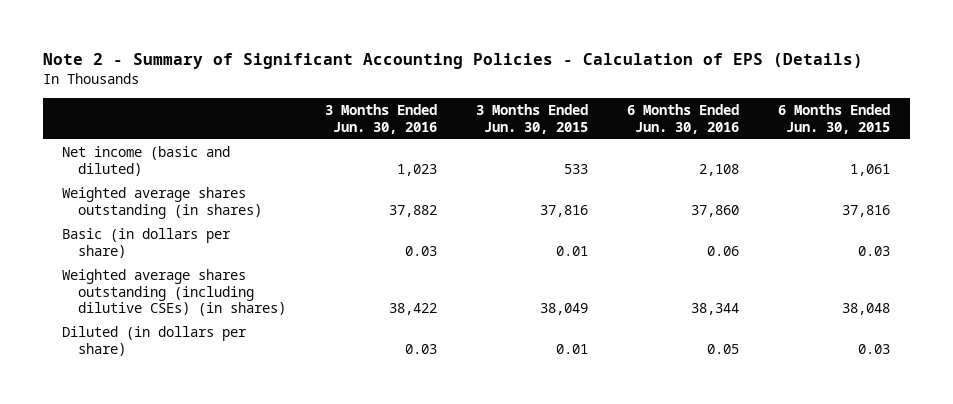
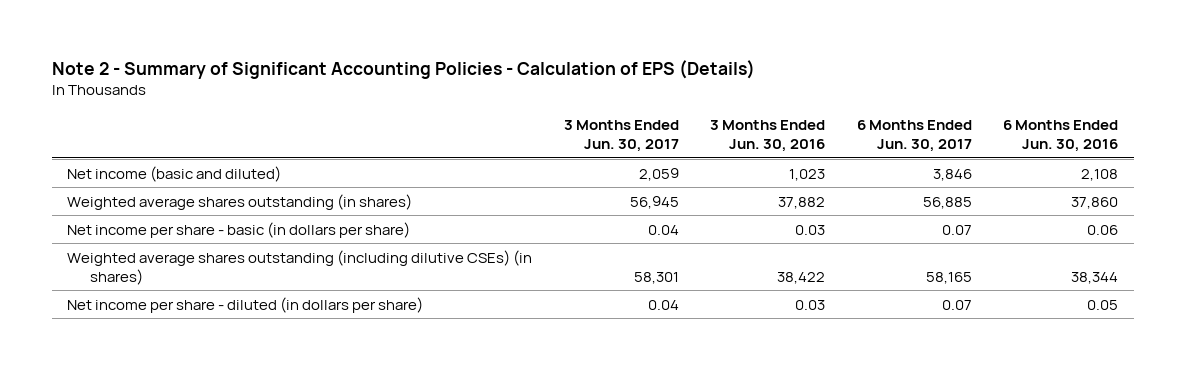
[476,104,589,134] 3 Months Ended Jun. 30, 2015 -> none
[778,104,891,134] 6 Months Ended Jun. 30, 2015 -> none
none -> [563,119,679,153] 3 Months Ended Jun. 30, 2017
none -> [856,119,972,153] 6 Months Ended Jun. 30, 2017
[62,228,232,258] Basic (in dollars per share) -> [67,221,411,238] Net income per share - basic (in dollars per share)
[62,326,248,356] Diluted (in dollars per share) -> [67,296,424,313] Net income per share - diluted (in dollars per share)

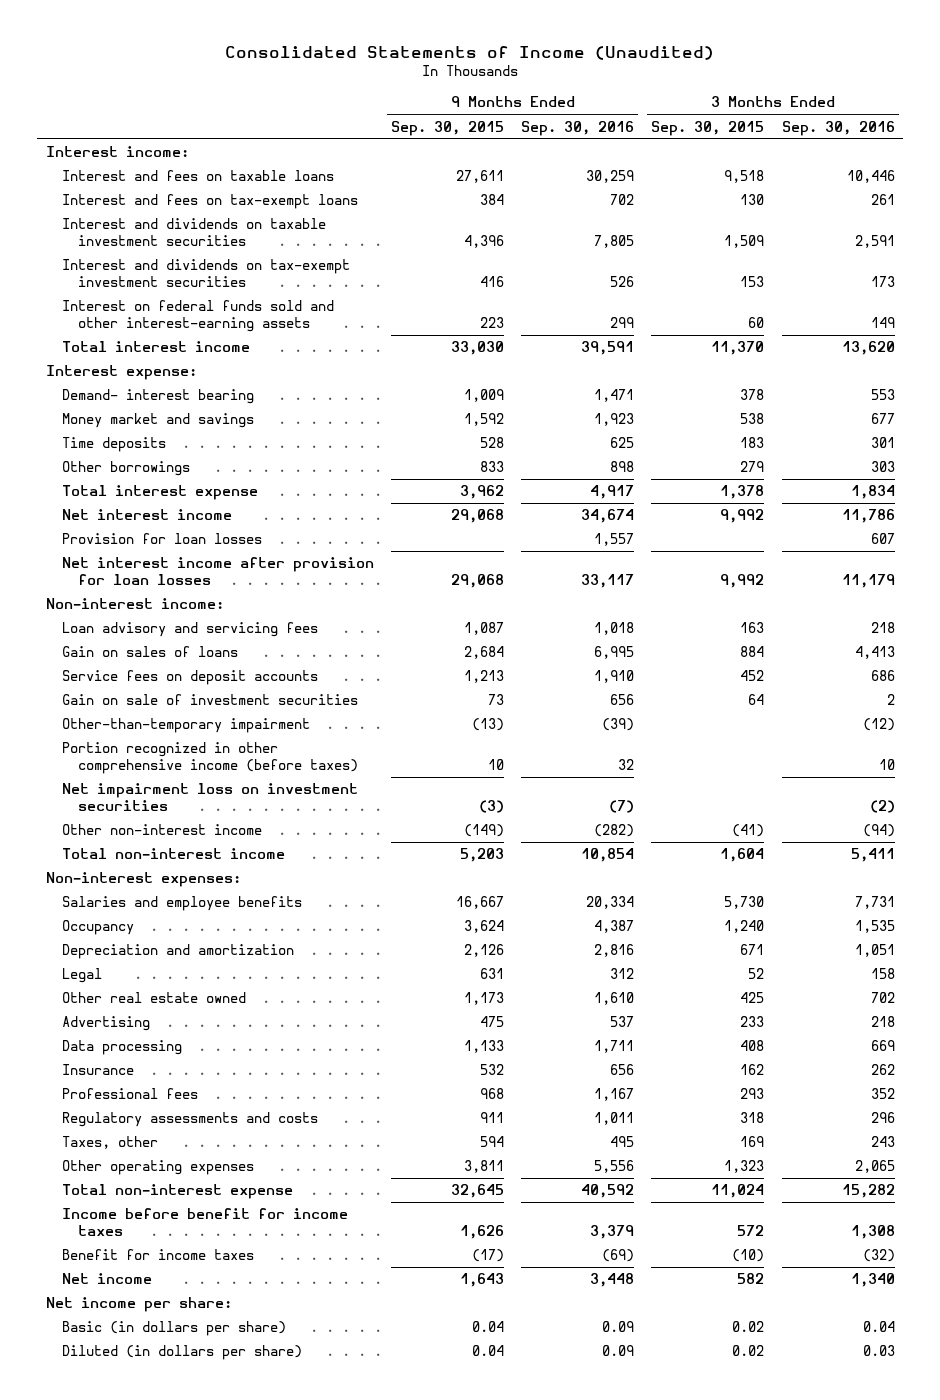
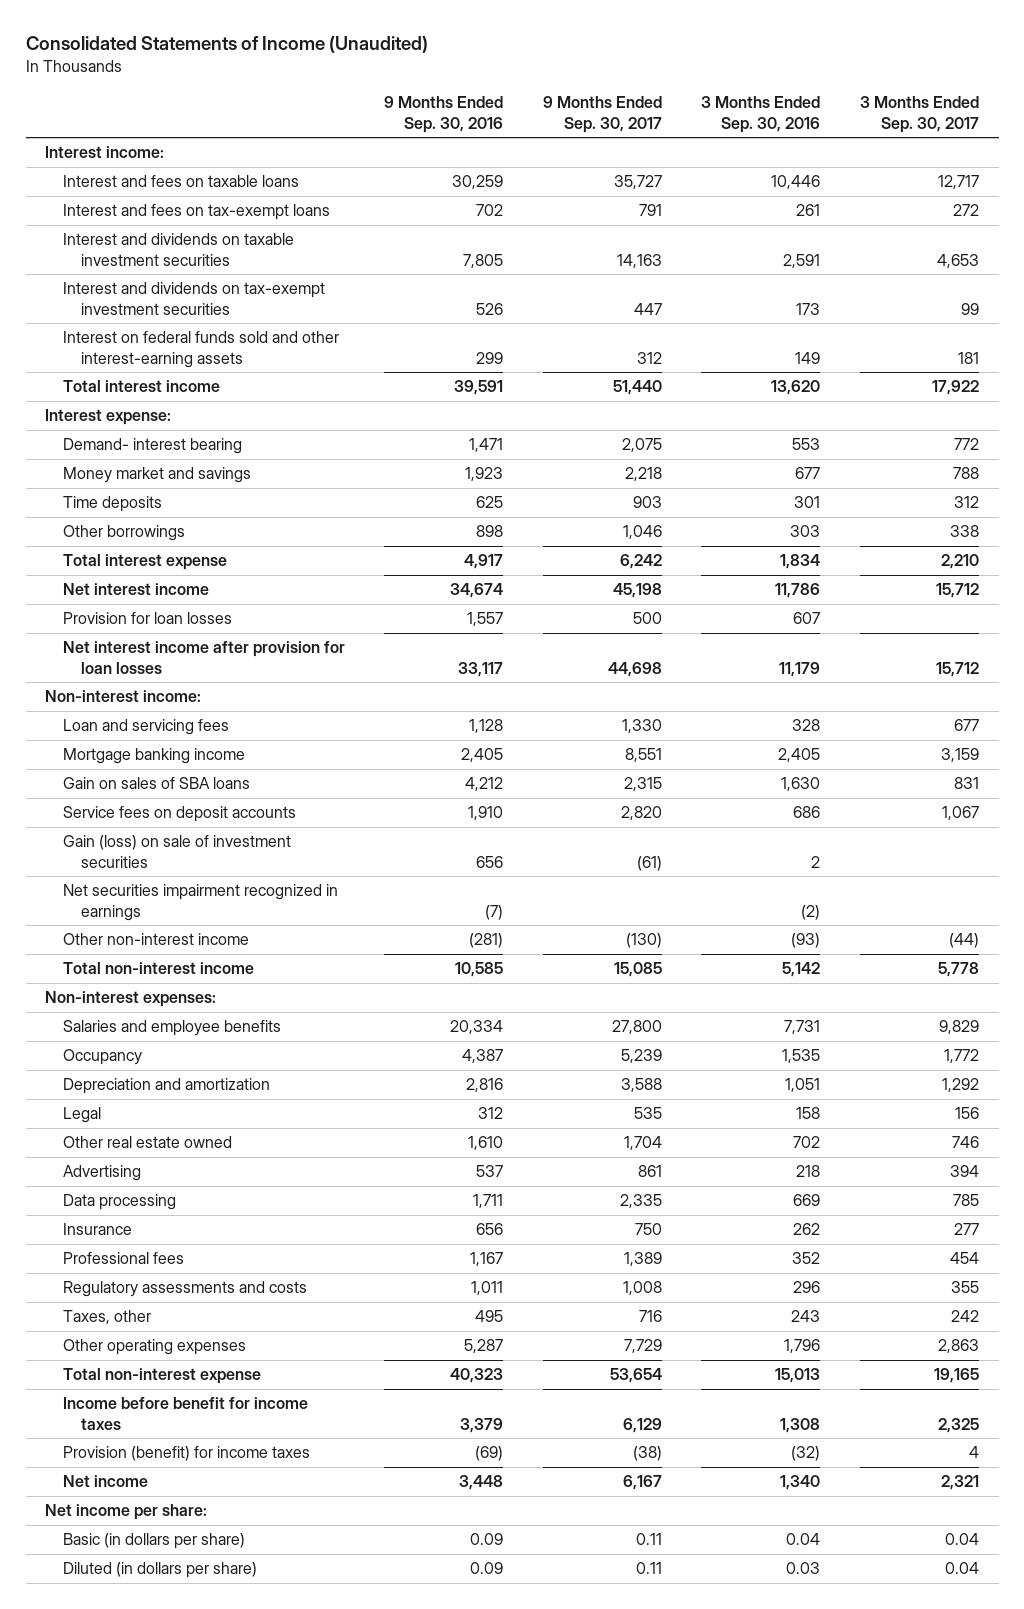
[390,120,504,136] Sep. 30, 2015 -> none
[651,120,765,136] Sep. 30, 2015 -> none
none -> [542,96,662,133] 9 Months Ended Sep. 30, 2017
none -> [859,96,979,133] 3 Months Ended Sep. 30, 2017
[61,622,318,638] Loan advisory and servicing fees -> [63,719,230,736] Loan and servicing fees
[594,622,635,636] 1,018 -> [469,719,504,734] 1,128
[870,622,895,634] 218 -> [792,719,821,732] 328
none -> [63,748,246,765] Mortgage banking income
[61,646,238,658] Gain on sales of loans -> [63,777,251,790] Gain on sales of SBA loans
[594,646,635,660] 6,995 -> [465,777,504,792] 4,212
[854,646,895,660] 4,413 -> [781,777,821,792] 1,630
[61,718,310,734] Other-than-temporary impairment -> none
[61,742,358,774] Portion recognized in other comprehensive income (before taxes) -> none
[61,694,358,706] Gain on sale of investment securities -> [63,835,292,868] Gain (loss) on sale of investment securities
[61,783,358,811] Net impairment loss on investment securities -> [63,884,339,921] Net securities impairment recognized in earnings
[594,824,635,838] (282) -> [469,933,504,949] (281)
[862,824,895,838] (94) -> [791,933,821,949] (93)
[581,848,635,863] 10,854 -> [455,962,504,978] 10,585
[850,848,895,863] 5,411 -> [782,962,821,978] 5,142
[594,1160,635,1174] 5,556 -> [464,1339,504,1354] 5,287
[854,1160,895,1174] 2,065 -> [784,1339,821,1354] 1,796
[581,1184,635,1199] 40,592 -> [450,1368,504,1384] 40,323
[841,1184,895,1199] 15,282 -> [775,1368,821,1384] 15,013
[61,1249,254,1261] Benefit for income taxes -> [63,1446,311,1462] Provision (benefit) for income taxes

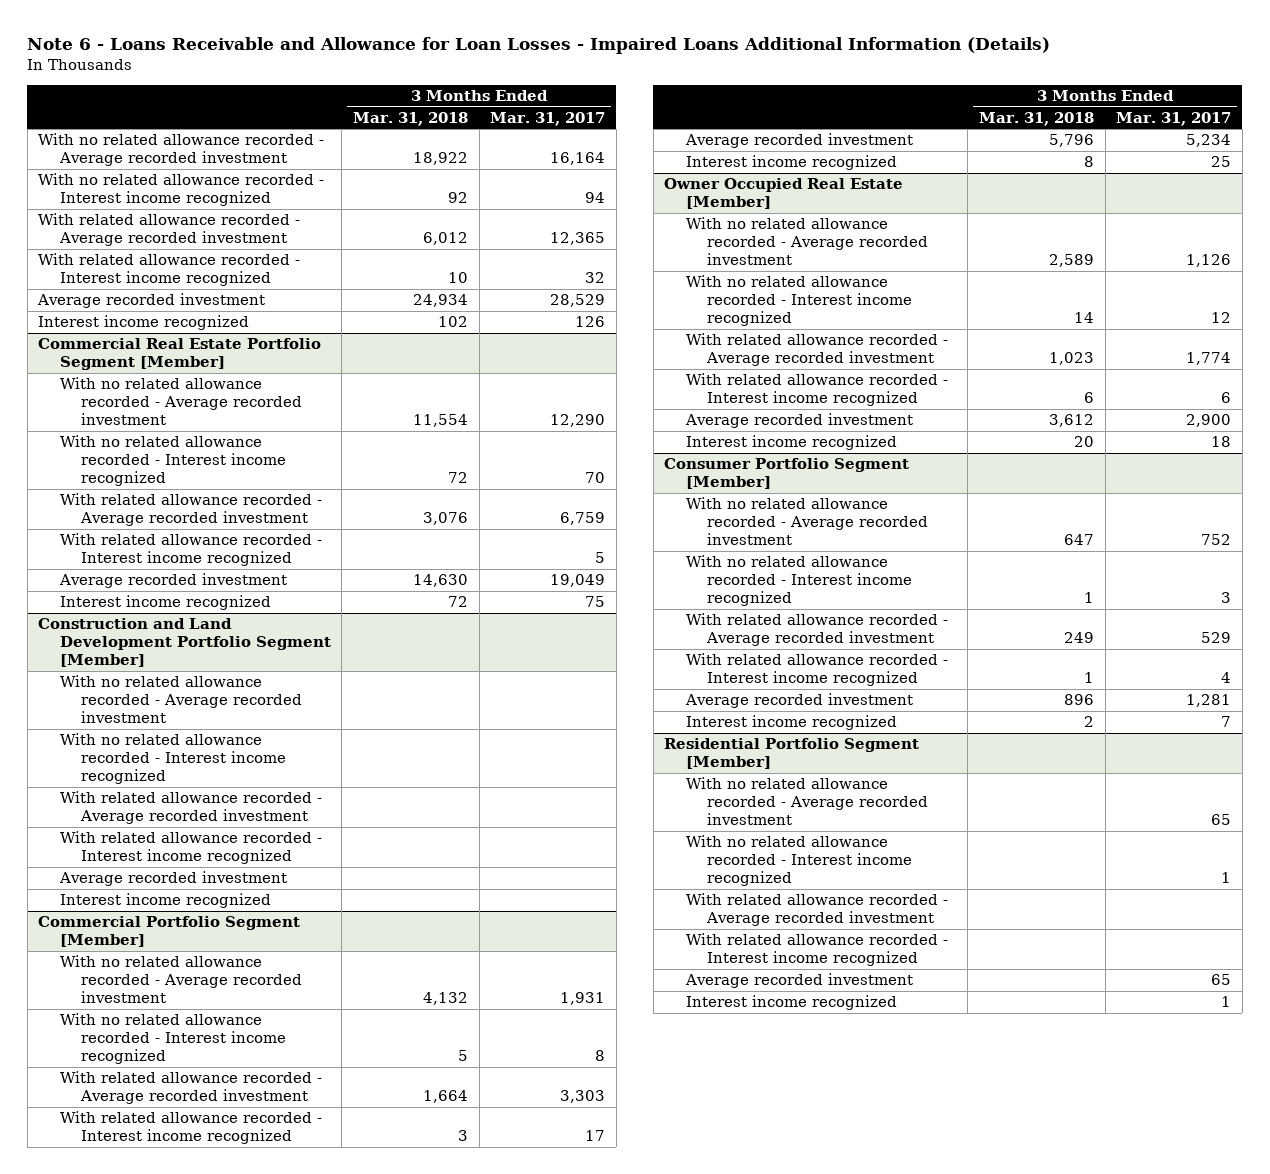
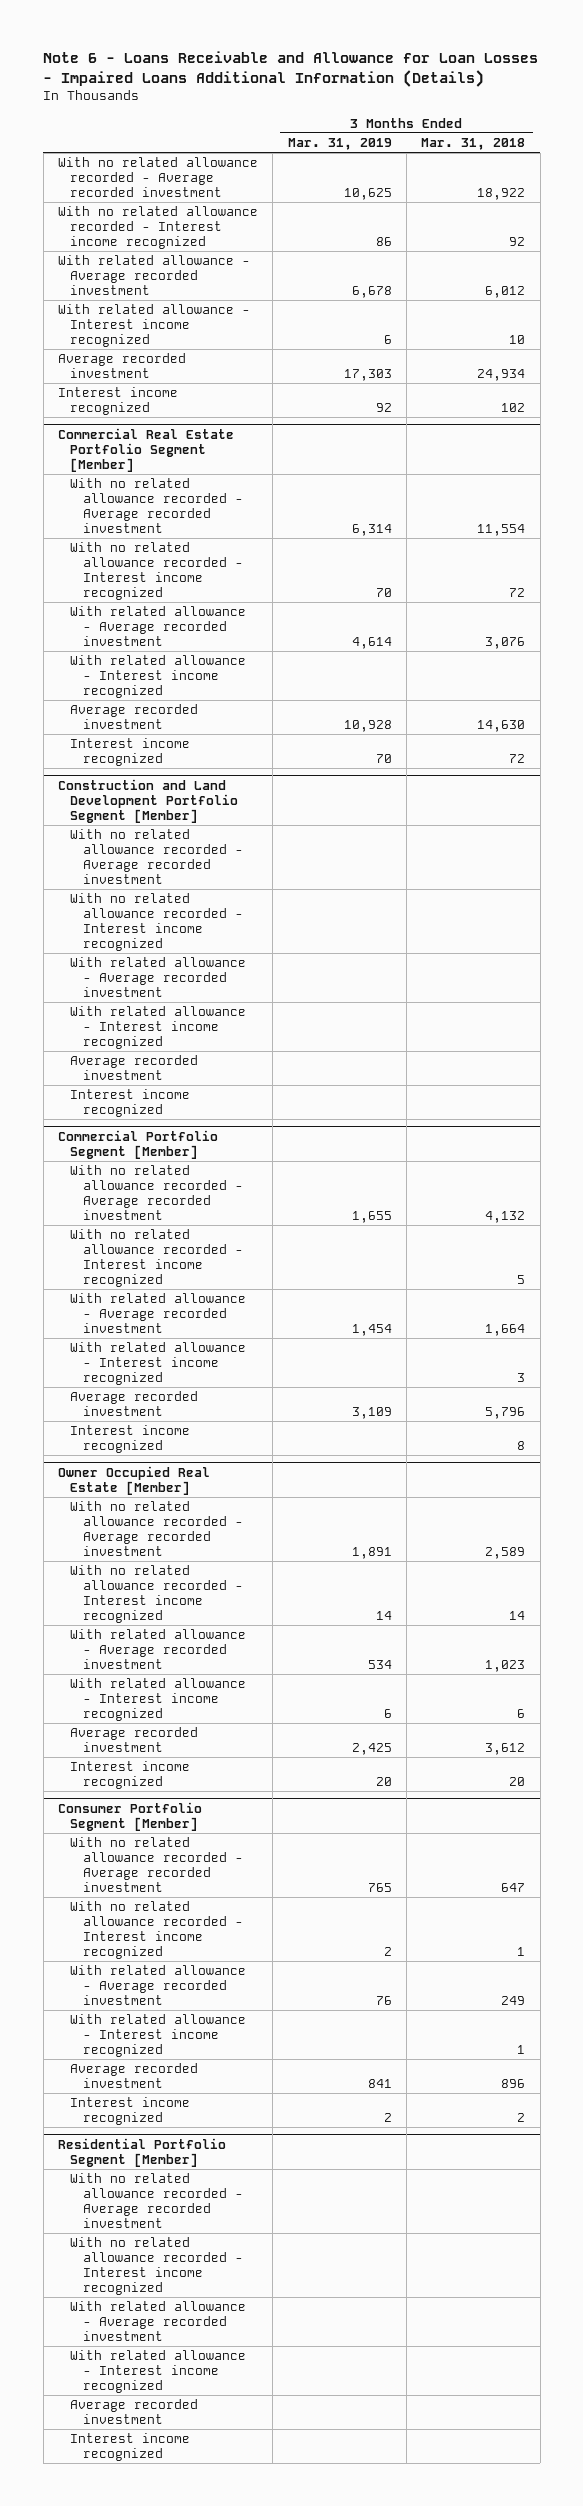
[490,111,606,126] Mar. 31, 2017 -> none
none -> [287,137,392,150] Mar. 31, 2019
[38,213,301,247] With related allowance recorded - Average recorded investment -> [57,255,250,296] With related allowance - Average recorded investment
[38,253,301,287] With related allowance recorded - Interest income recognized -> [57,304,250,348] With related allowance - Interest income recognized
[59,493,322,527] With related allowance recorded - Average recorded investment -> [70,606,247,647] With related allowance - Average recorded investment
[59,533,322,567] With related allowance recorded - Interest income recognized -> [70,655,247,699] With related allowance - Interest income recognized
[59,791,322,825] With related allowance recorded - Average recorded investment -> [70,957,247,998] With related allowance - Average recorded investment
[59,831,322,865] With related allowance recorded - Interest income recognized -> [70,1006,247,1050] With related allowance - Interest income recognized
[59,1071,322,1105] With related allowance recorded - Average recorded investment -> [70,1293,247,1334] With related allowance - Average recorded investment
[59,1111,322,1145] With related allowance recorded - Interest income recognized -> [70,1342,247,1386] With related allowance - Interest income recognized
[685,333,948,367] With related allowance recorded - Average recorded investment -> [70,1629,247,1670] With related allowance - Average recorded investment
[685,373,948,407] With related allowance recorded - Interest income recognized -> [70,1678,247,1722] With related allowance - Interest income recognized
[685,613,948,647] With related allowance recorded - Average recorded investment -> [70,1965,247,2006] With related allowance - Average recorded investment
[685,653,948,687] With related allowance recorded - Interest income recognized -> [70,2014,247,2058] With related allowance - Interest income recognized
[685,893,948,927] With related allowance recorded - Average recorded investment -> [70,2301,247,2342] With related allowance - Average recorded investment
[685,933,948,967] With related allowance recorded - Interest income recognized -> [70,2350,247,2394] With related allowance - Interest income recognized

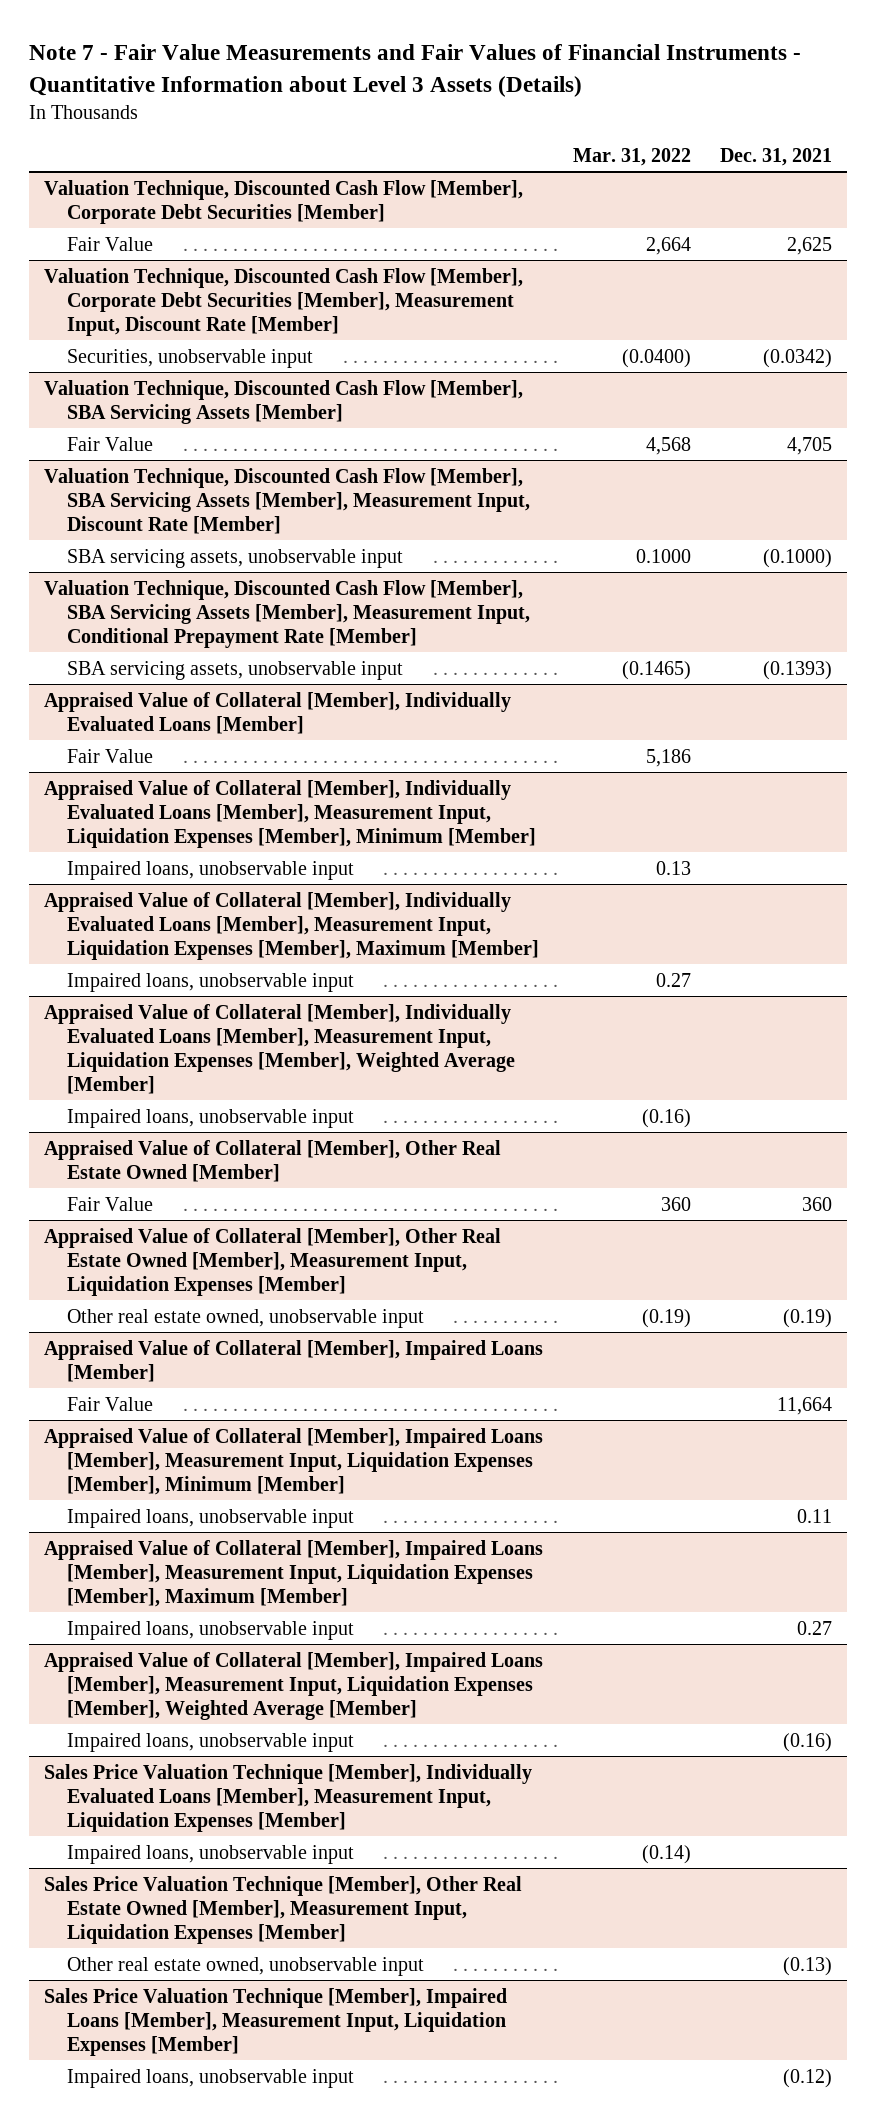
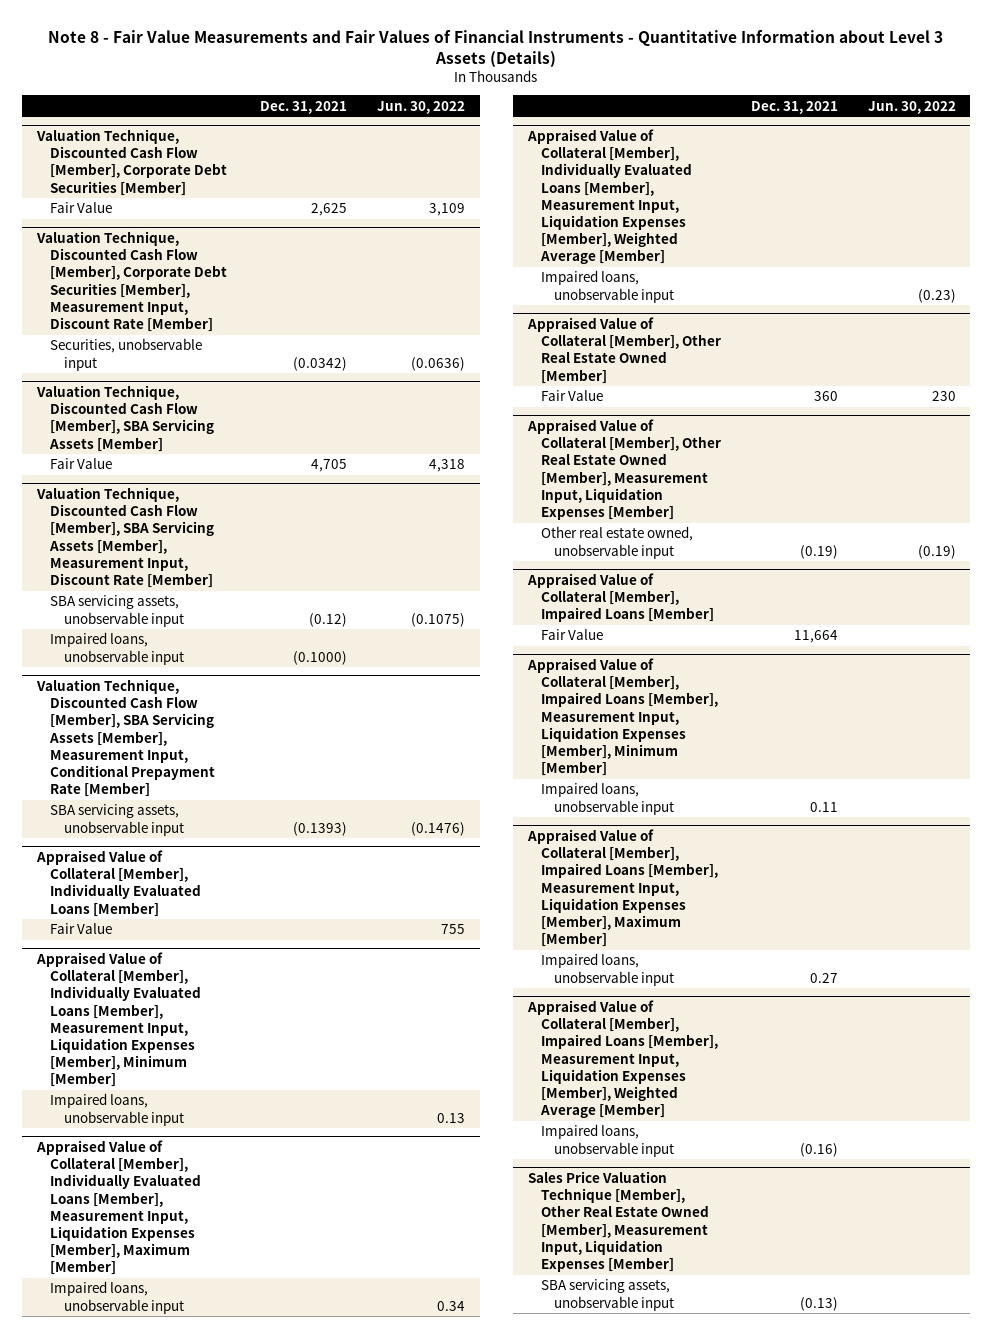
[29,44,802,97] Note 7 - Fair Value Measurements and Fair Values of Financial Instruments - Quantitative Information about Level 3 Assets (Details) -> [48,30,944,69] Note 8 - Fair Value Measurements and Fair Values of Financial Instruments - Quantitative Information about Level 3 Assets (Details)
[572,147,691,166] Mar. 31, 2022 -> none
none -> [376,100,465,114] Jun. 30, 2022
[763,548,833,568] (0.1000) -> [309,612,348,627] (0.12)
none -> [50,632,184,665] Impaired loans, unobservable input
[44,1763,533,1832] Sales Price Valuation Technique [Member], Individually Evaluated Loans [Member], Measurement Input, Liquidation Expenses [Member] -> none
[67,1844,355,1864] Impaired loans, unobservable input -> none
[67,1956,425,1976] Other real estate owned, unobservable input -> none
[44,1987,508,2056] Sales Price Valuation Technique [Member], Impaired Loans [Member], Measurement Input, Liquidation Expenses [Member] -> none
[67,2068,355,2088] Impaired loans, unobservable input -> none
none -> [541,1279,675,1311] SBA servicing assets, unobservable input

